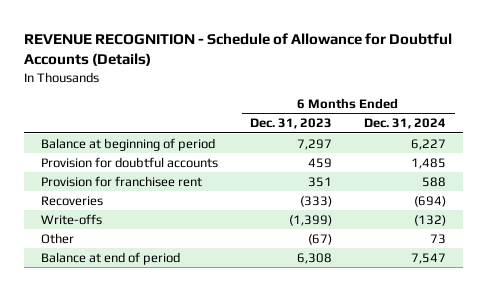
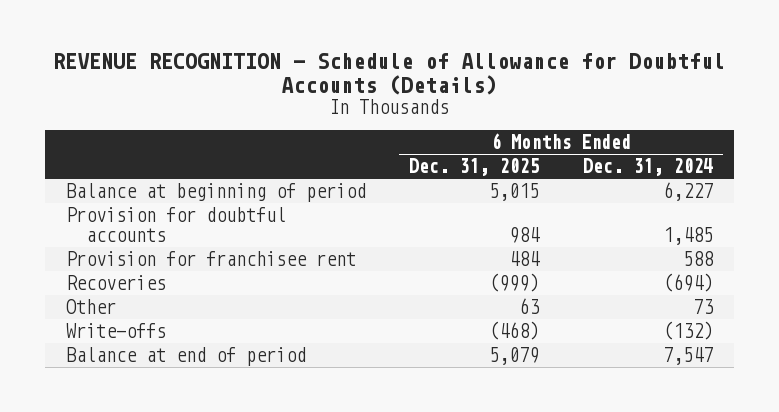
[250,118,333,130] Dec. 31, 2023 -> none
none -> [409,158,540,177] Dec. 31, 2025
[40,213,102,225] Write-offs -> [66,323,167,339] Write-offs

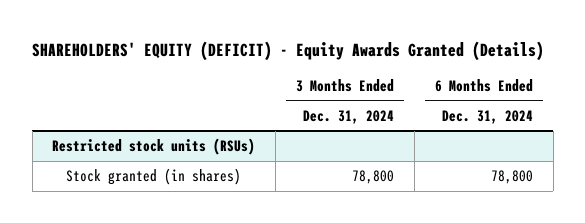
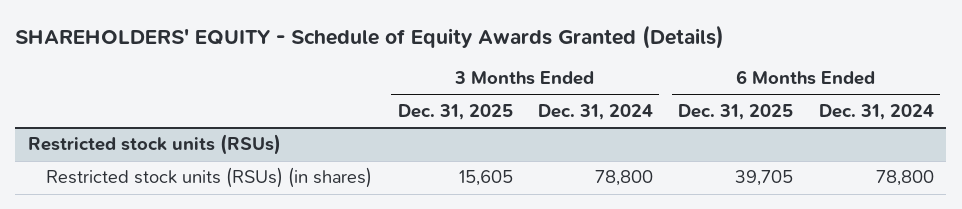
[32,40,545,61] SHAREHOLDERS' EQUITY (DEFICIT) - Equity Awards Granted (Details) -> [15,24,725,49] SHAREHOLDERS' EQUITY - Schedule of Equity Awards Granted (Details)
none -> [397,103,513,120] Dec. 31, 2025
none -> [678,103,794,120] Dec. 31, 2025
[66,168,242,186] Stock granted (in shares) -> [46,167,373,189] Restricted stock units (RSUs) (in shares)

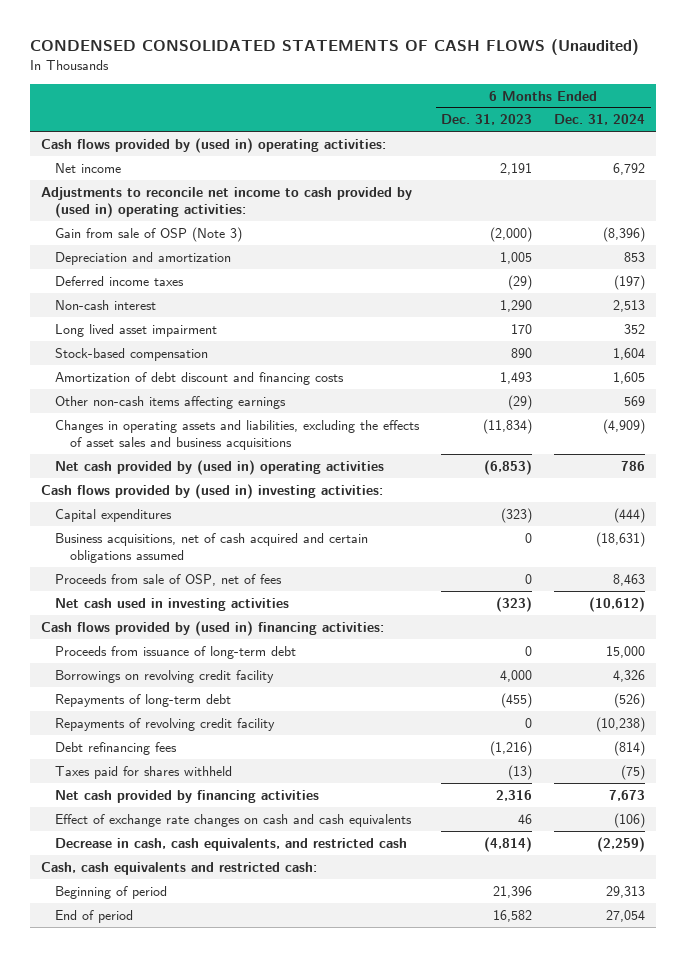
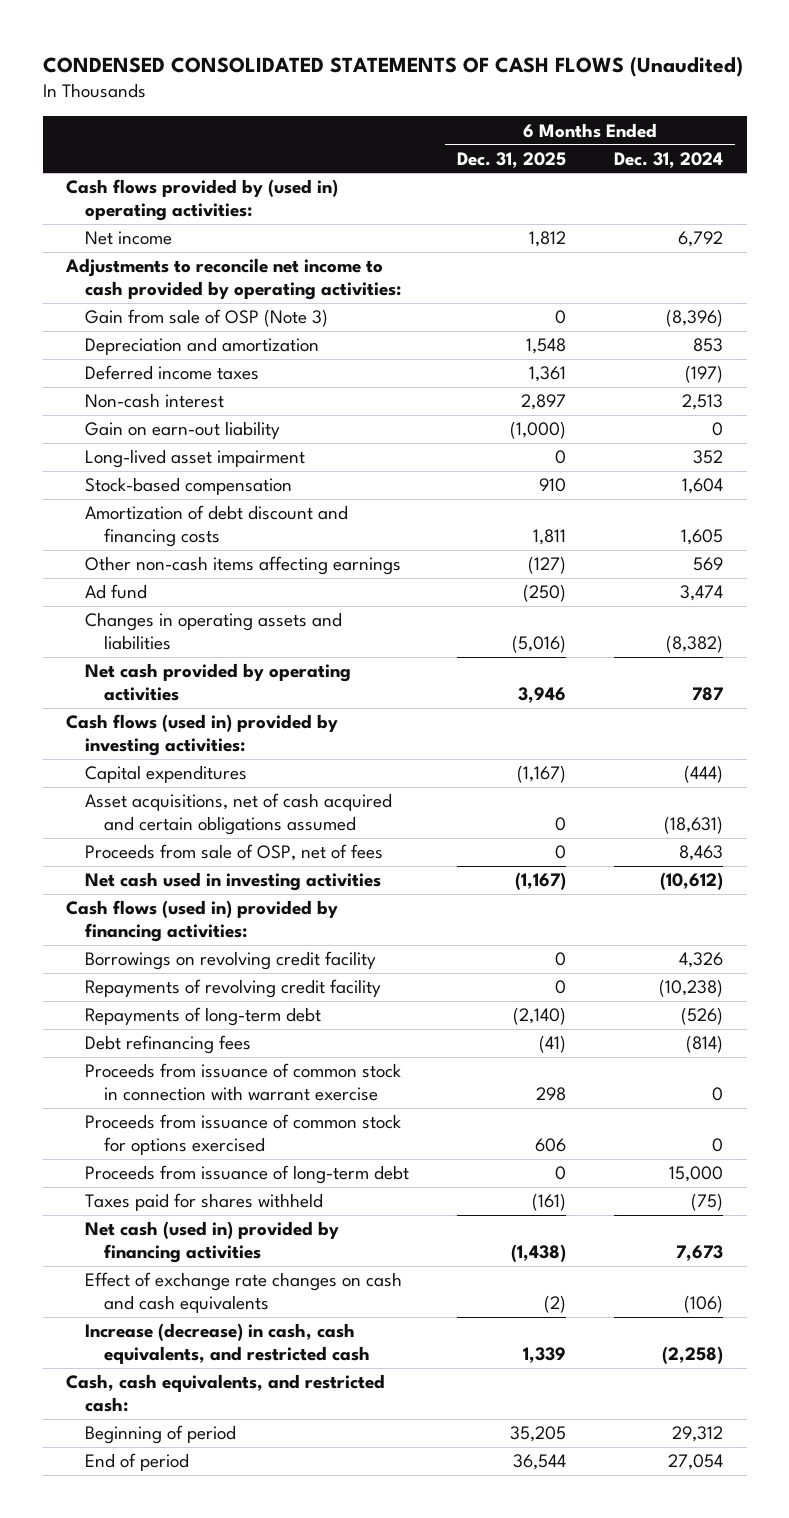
[441,114,533,126] Dec. 31, 2023 -> none
none -> [456,151,566,168] Dec. 31, 2025
[40,186,412,218] Adjustments to reconcile net income to cash provided by (used in) operating activities: -> [65,258,402,301] Adjustments to reconcile net income to cash provided by operating activities:
none -> [85,421,281,440] Gain on earn-out liability
[55,323,218,337] Long lived asset impairment -> [85,449,306,469] Long-lived asset impairment
none -> [85,584,148,600] Ad fund
[55,419,421,450] Changes in operating assets and liabilities, excluding the effects of asset sales and business acquisitions -> [85,612,343,651] Changes in operating assets and liabilities
[603,418,646,434] (4,909) -> [665,635,723,654] (8,382)
[55,459,385,475] Net cash provided by (used in) operating activities -> [85,663,352,702] Net cash provided by operating activities
[621,460,646,471] 786 -> [691,687,723,702] 787
[40,483,383,499] Cash flows provided by (used in) investing activities: -> [66,714,339,757] Cash flows (used in) provided by investing activities:
[55,532,369,563] Business acquisitions, net of cash acquired and certain obligations assumed -> [85,793,393,836] Asset acquisitions, net of cash acquired and certain obligations assumed
[40,620,384,636] Cash flows provided by (used in) financing activities: -> [66,900,339,943] Cash flows (used in) provided by financing activities:
[55,693,232,707] Repayments of long-term debt -> [85,1007,322,1027] Repayments of long-term debt
none -> [85,1063,402,1102] Proceeds from issuance of common stock in connection with warrant exercise
none -> [85,1114,402,1156] Proceeds from issuance of common stock for options exercised
[55,645,297,659] Proceeds from issuance of long-term debt -> [85,1165,410,1185] Proceeds from issuance of long-term debt
[55,789,320,803] Net cash provided by financing activities -> [85,1221,340,1264] Net cash (used in) provided by financing activities
[55,837,408,851] Decrease in cash, cash equivalents, and restricted cash -> [85,1323,370,1365] Increase (decrease) in cash, cash equivalents, and restricted cash
[597,836,646,852] (2,259) -> [661,1346,723,1365] (2,258)
[40,861,317,875] Cash, cash equivalents and restricted cash: -> [66,1374,386,1413] Cash, cash equivalents, and restricted cash:
[606,885,646,898] 29,313 -> [671,1426,723,1443] 29,312

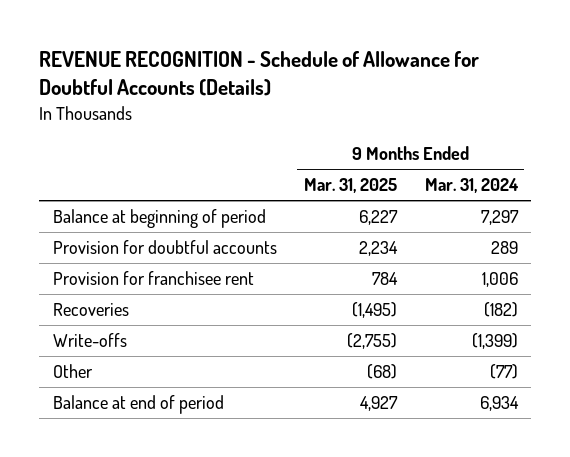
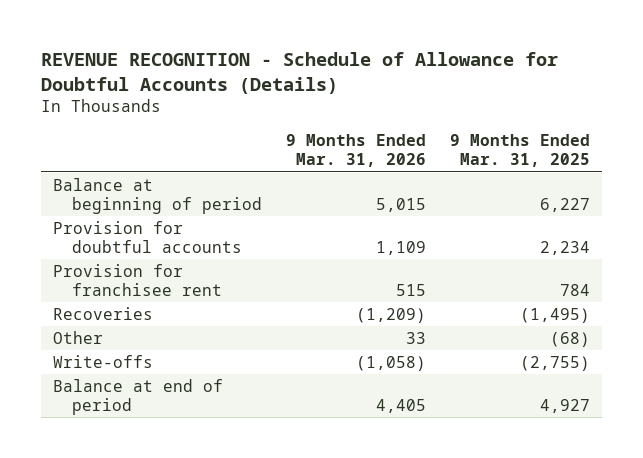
[424,178,519,194] Mar. 31, 2024 -> none
none -> [286,134,427,168] 9 Months Ended Mar. 31, 2026
[52,333,127,348] Write-offs -> [52,354,153,368] Write-offs

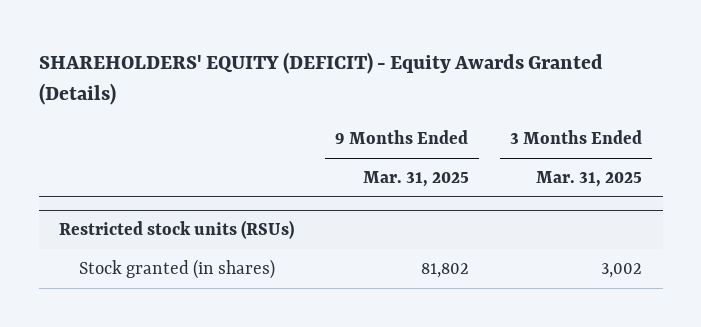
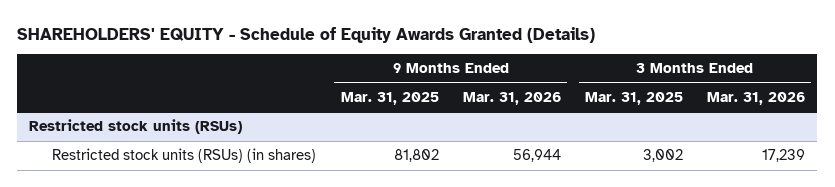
[38,52,603,105] SHAREHOLDERS' EQUITY (DEFICIT) - Equity Awards Granted (Details) -> [17,26,596,43] SHAREHOLDERS' EQUITY - Schedule of Equity Awards Granted (Details)
none -> [462,91,561,105] Mar. 31, 2026
none -> [707,91,806,105] Mar. 31, 2026
[78,258,275,279] Stock granted (in shares) -> [52,148,317,164] Restricted stock units (RSUs) (in shares)

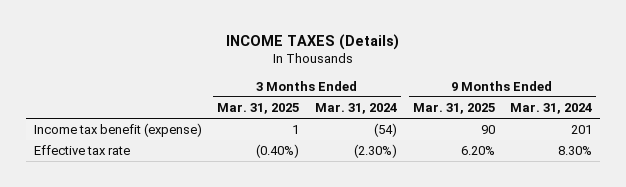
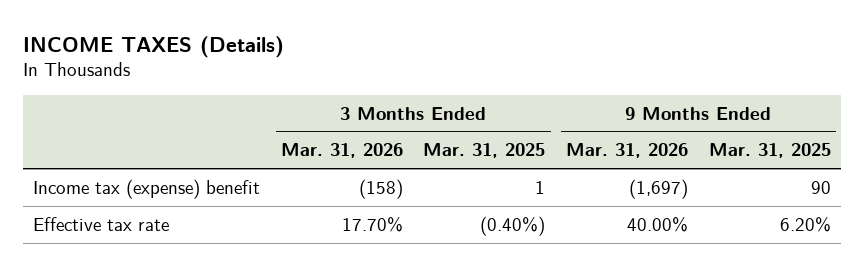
[314,103,397,115] Mar. 31, 2024 -> none
[510,103,593,115] Mar. 31, 2024 -> none
none -> [280,143,403,159] Mar. 31, 2026
none -> [565,143,688,159] Mar. 31, 2026
[33,123,202,138] Income tax benefit (expense) -> [33,178,261,199] Income tax (expense) benefit

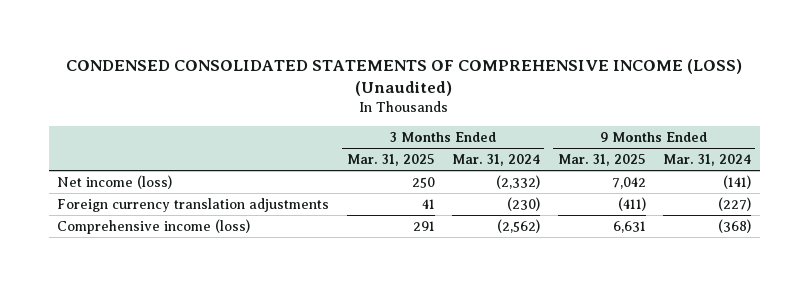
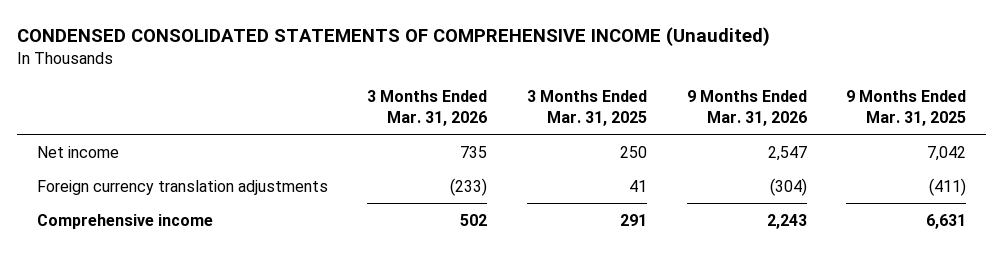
[66,58,743,96] CONDENSED CONSOLIDATED STATEMENTS OF COMPREHENSIVE INCOME (LOSS) (Unaudited) -> [16,26,770,46] CONDENSED CONSOLIDATED STATEMENTS OF COMPREHENSIVE INCOME (Unaudited)
[452,154,541,167] Mar. 31, 2024 -> none
[662,154,751,167] Mar. 31, 2024 -> none
none -> [367,90,488,127] 3 Months Ended Mar. 31, 2026
none -> [686,90,807,127] 9 Months Ended Mar. 31, 2026
[57,175,173,190] Net income (loss) -> [36,145,119,158] Net income
[57,219,251,235] Comprehensive income (loss) -> [36,213,213,229] Comprehensive income

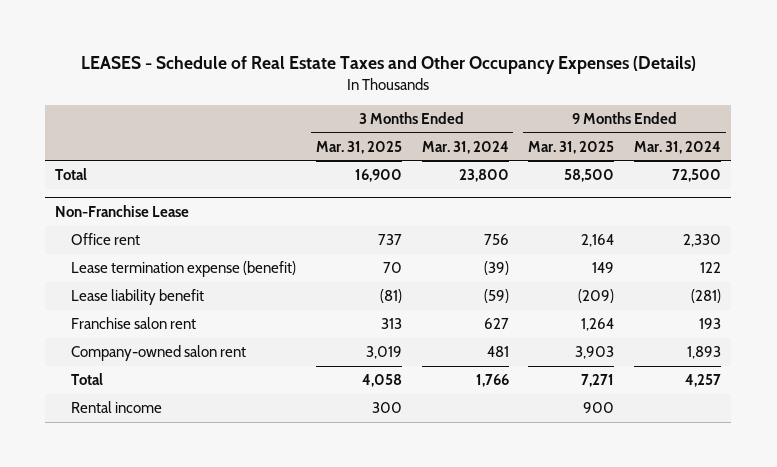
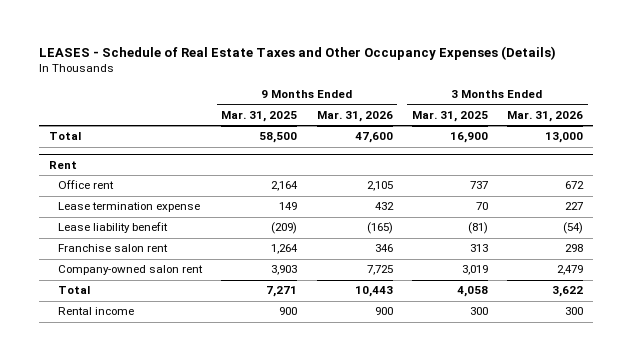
[421,140,509,154] Mar. 31, 2024 -> none
[634,140,722,154] Mar. 31, 2024 -> none
none -> [316,110,393,122] Mar. 31, 2026
none -> [507,110,584,122] Mar. 31, 2026
[55,205,190,218] Non-Franchise Lease -> [49,160,78,169] Rent
[70,261,296,278] Lease termination expense (benefit) -> [58,202,201,213] Lease termination expense

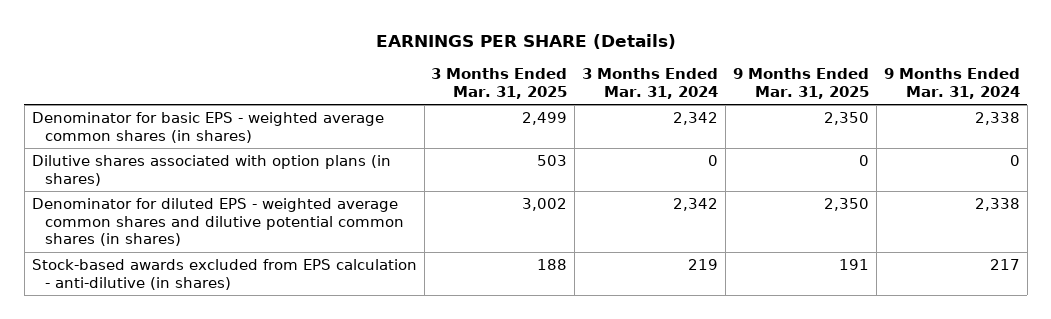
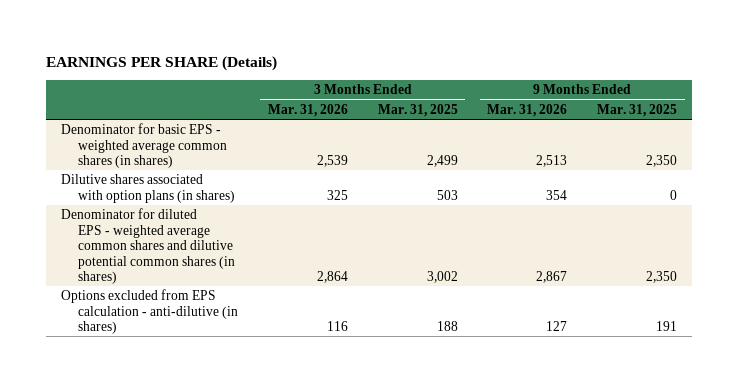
[582,68,719,99] 3 Months Ended Mar. 31, 2024 -> none
[883,68,1020,99] 9 Months Ended Mar. 31, 2024 -> none
none -> [267,103,348,117] Mar. 31, 2026
none -> [487,103,568,117] Mar. 31, 2026
[31,259,417,290] Stock-based awards excluded from EPS calculation - anti-dilutive (in shares) -> [61,289,239,335] Options excluded from EPS calculation - anti-dilutive (in shares)

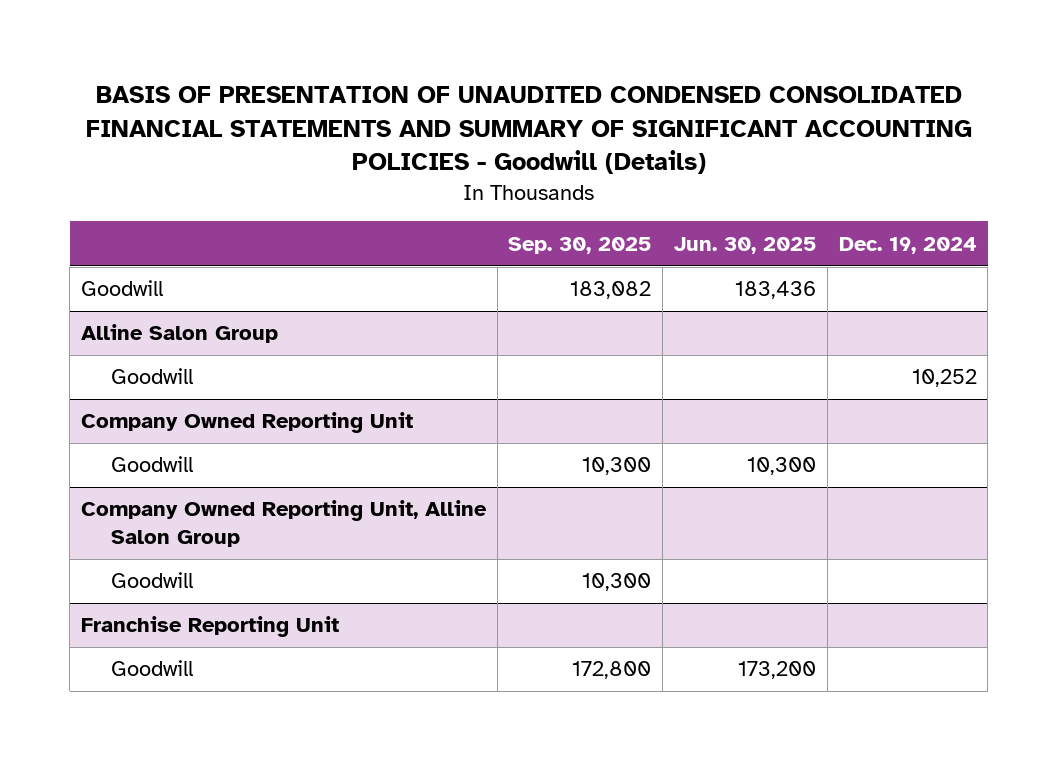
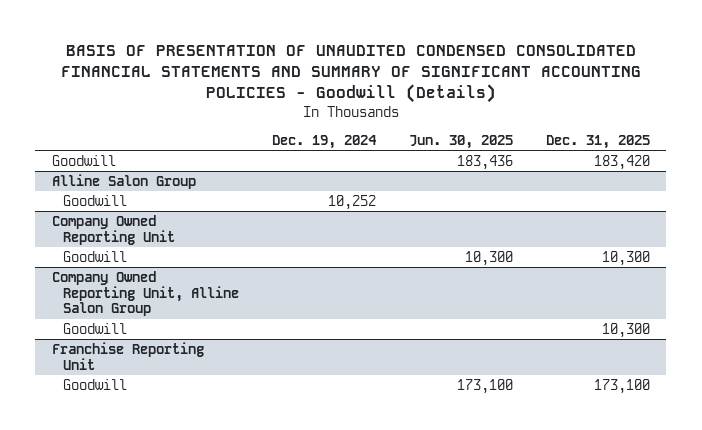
[508,236,652,254] Sep. 30, 2025 -> none
none -> [546,135,651,150] Dec. 31, 2025
[738,661,817,680] 173,200 -> [457,378,514,394] 173,100

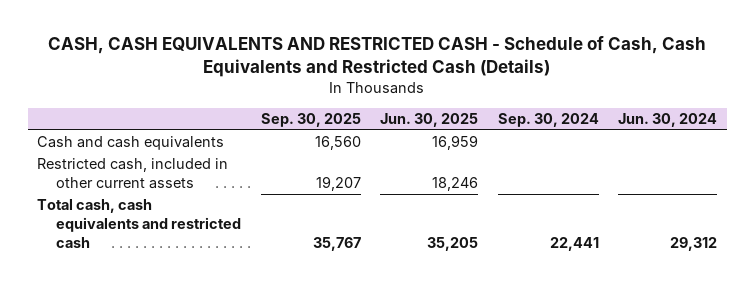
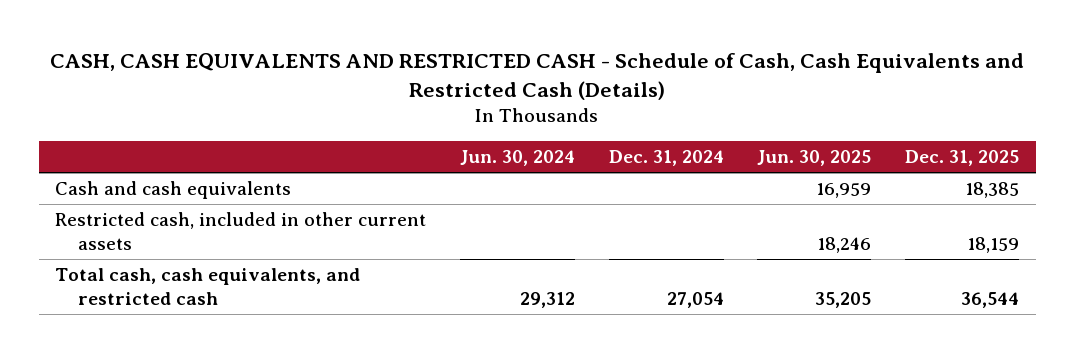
[260,113,361,128] Sep. 30, 2025 -> none
[497,113,599,128] Sep. 30, 2024 -> none
none -> [608,150,724,167] Dec. 31, 2024
none -> [904,150,1019,167] Dec. 31, 2025
[37,199,242,248] Total cash, cash equivalents and restricted cash -> [55,267,361,306] Total cash, cash equivalents, and restricted cash

